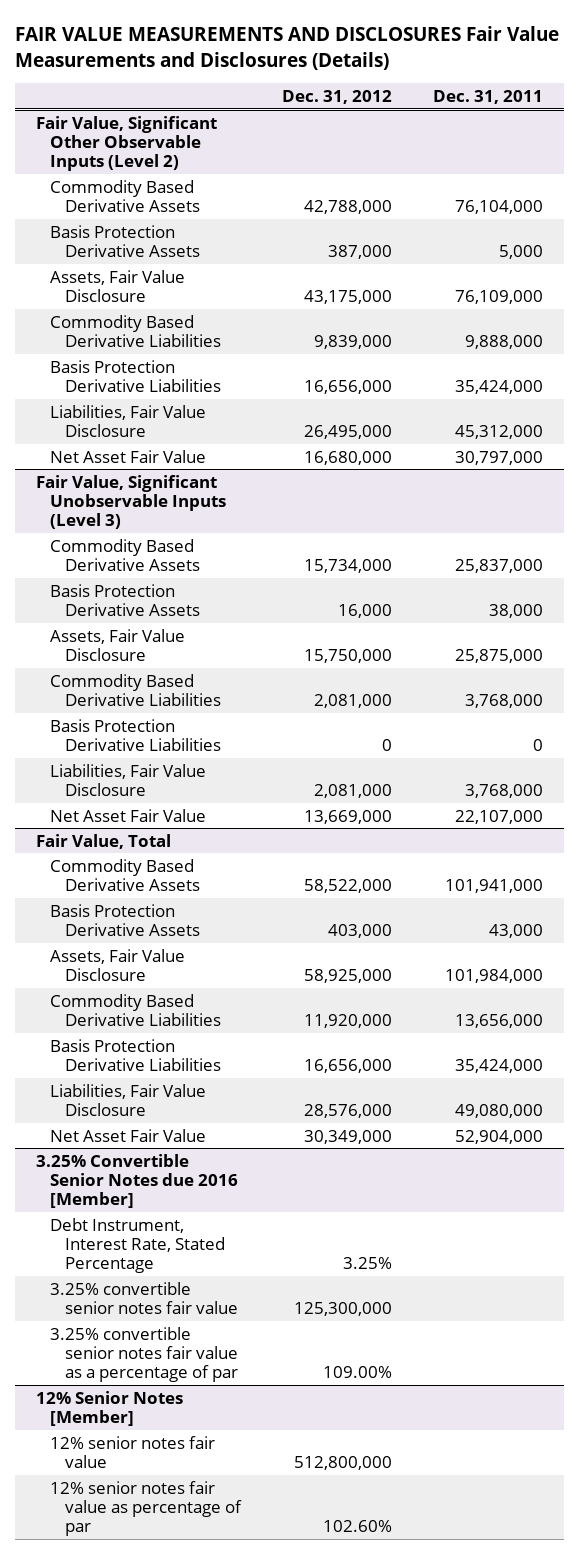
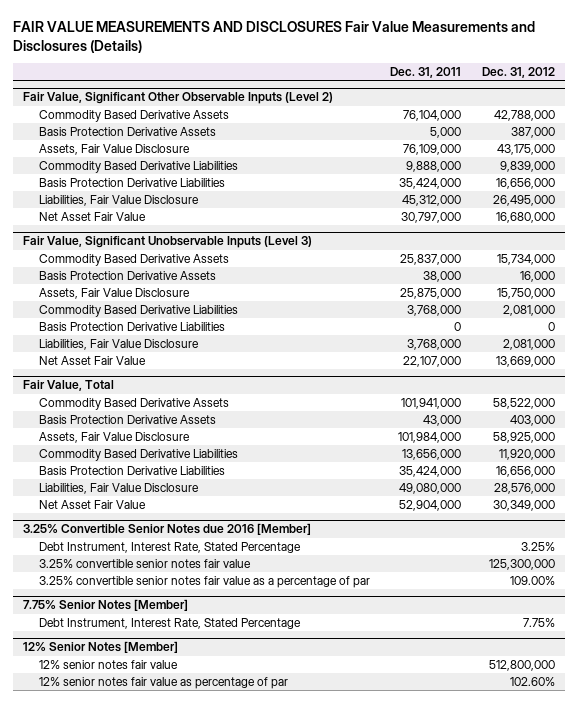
none -> [23,599,189,612] 7.75% Senior Notes [Member]
none -> [38,618,301,630] Debt Instrument, Interest Rate, Stated Percentage

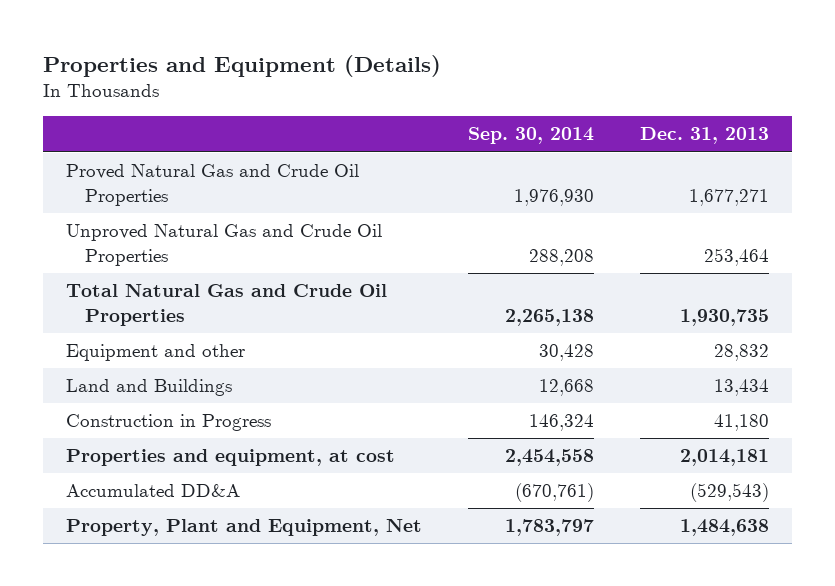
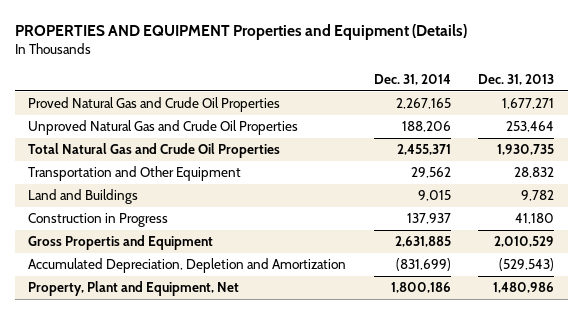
[42,55,441,78] Properties and Equipment (Details) -> [14,23,467,40] PROPERTIES AND EQUIPMENT Properties and Equipment (Details)
[467,127,594,145] Sep. 30, 2014 -> none
none -> [373,74,451,86] Dec. 31, 2014
[65,344,245,362] Equipment and other -> [28,166,242,182] Transportation and Other Equipment
[713,379,769,397] 13,434 -> [521,190,555,202] 9,782
[65,449,395,467] Properties and equipment, at cost -> [28,235,214,251] Gross Propertis and Equipment
[679,449,769,467] 2,014,181 -> [494,236,555,248] 2,010,529
[65,484,240,498] Accumulated DD&A -> [28,258,347,274] Accumulated Depreciation, Depletion and Amortization
[679,519,769,537] 1,484,638 -> [493,282,555,294] 1,480,986

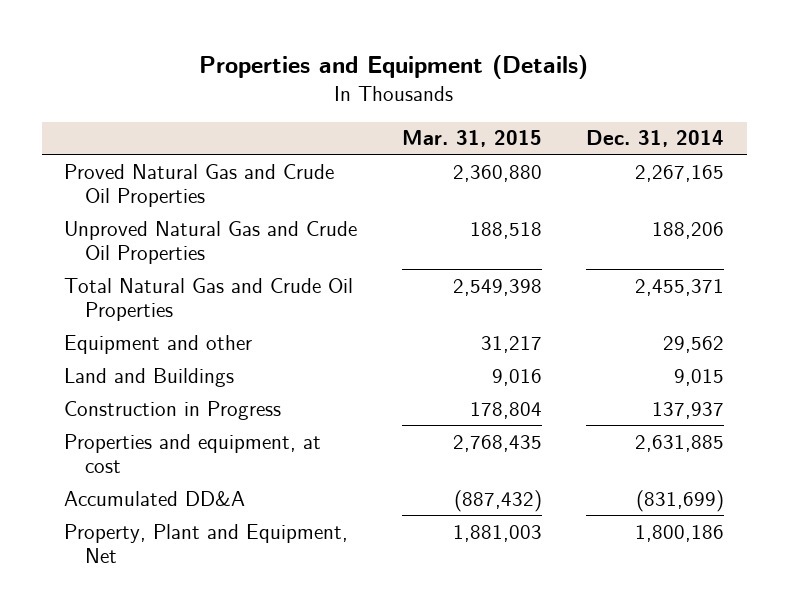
[14,23,467,40] PROPERTIES AND EQUIPMENT Properties and Equipment (Details) -> [199,55,589,80] Properties and Equipment (Details)
[478,74,555,86] Dec. 31, 2013 -> none
none -> [401,130,542,148] Mar. 31, 2015
[28,166,242,182] Transportation and Other Equipment -> [63,334,252,354] Equipment and other
[28,235,214,251] Gross Propertis and Equipment -> [63,433,321,474] Properties and equipment, at cost
[28,258,347,274] Accumulated Depreciation, Depletion and Amortization -> [63,490,245,506] Accumulated DD&A

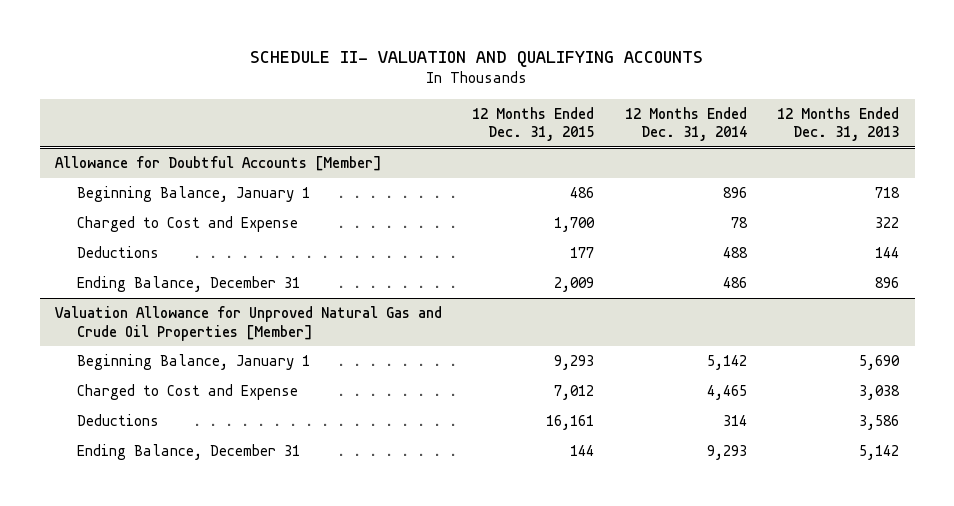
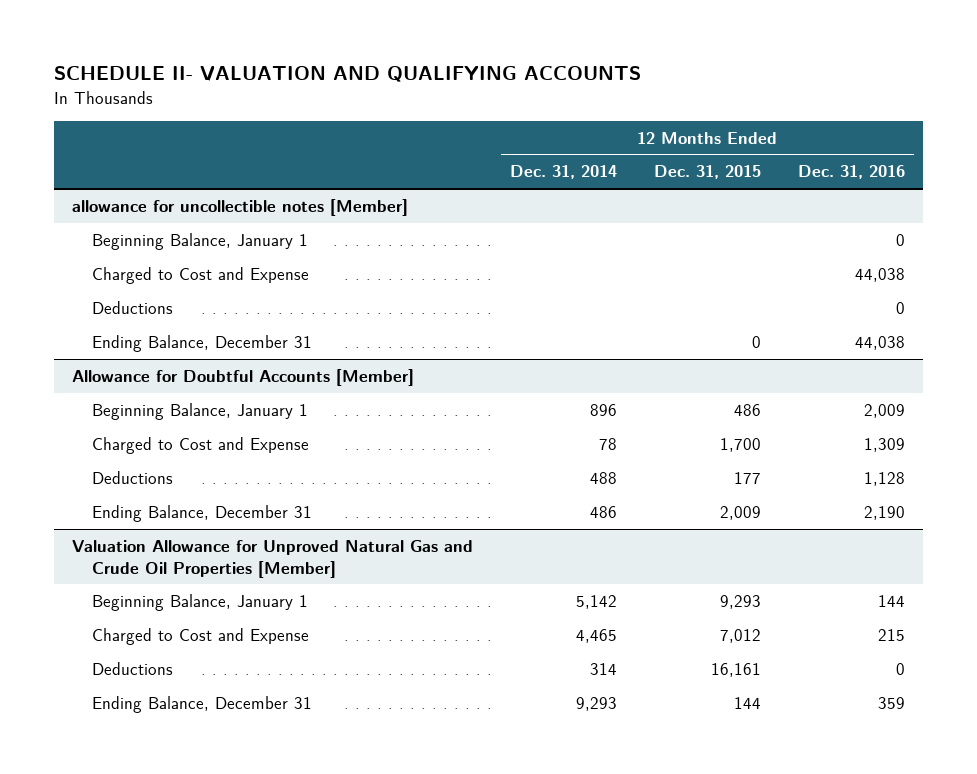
[777,106,900,142] 12 Months Ended Dec. 31, 2013 -> none
none -> [797,165,905,180] Dec. 31, 2016
none -> [72,198,409,216] allowance for uncollectible notes [Member]
none -> [92,232,309,250] Beginning Balance, January 1
none -> [92,266,310,284] Charged to Cost and Expense
none -> [92,300,174,314] Deductions
none -> [92,334,313,352] Ending Balance, December 31

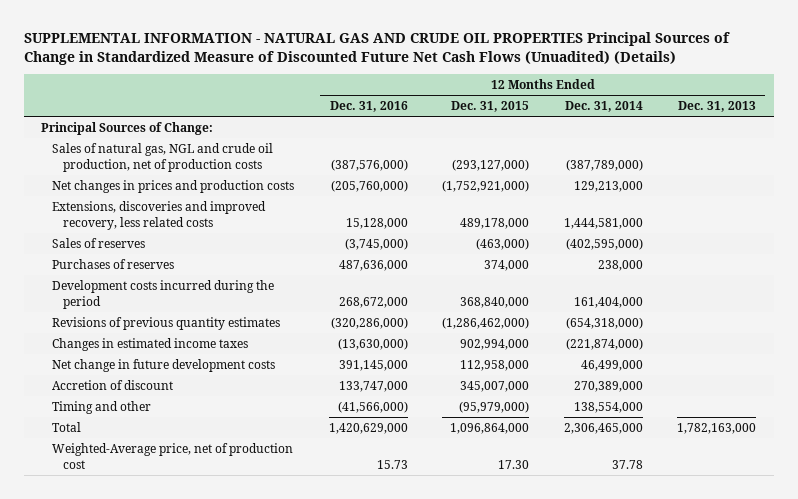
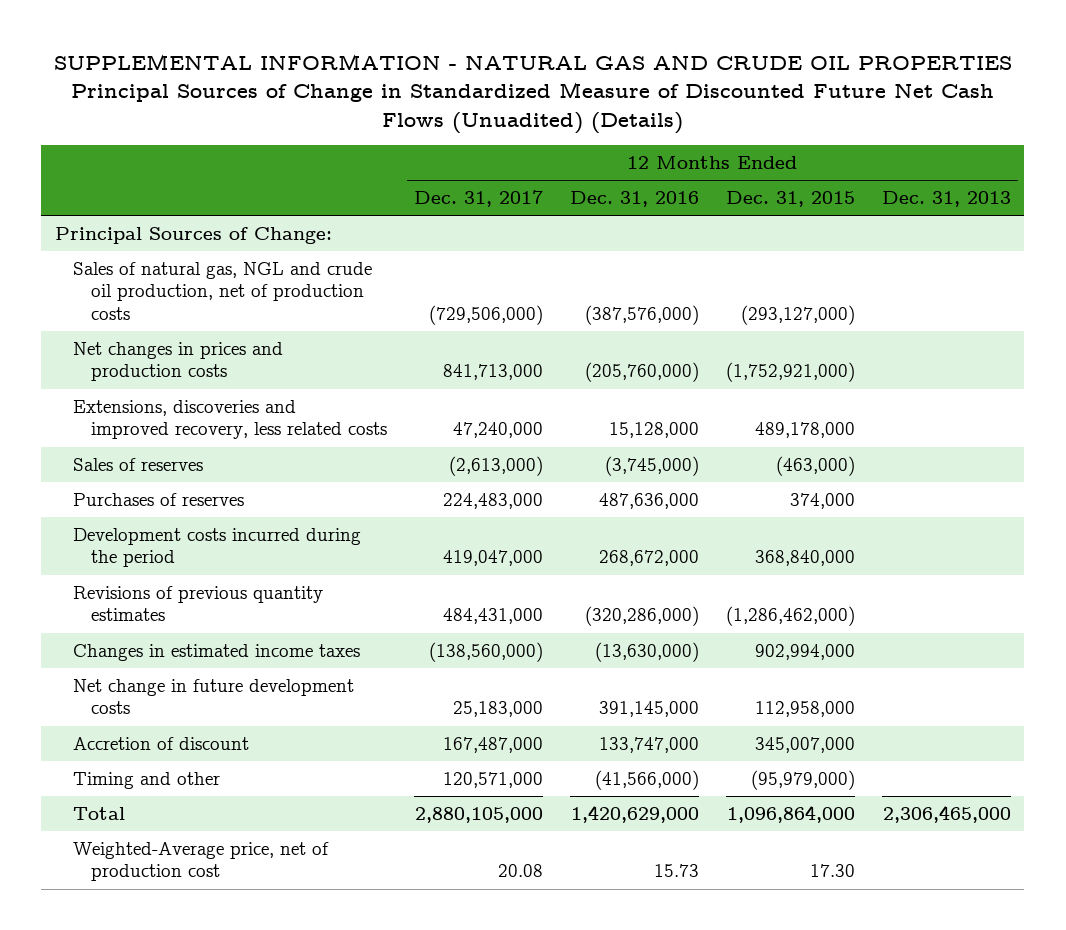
[564,101,643,113] Dec. 31, 2014 -> none
none -> [413,190,543,208] Dec. 31, 2017
[677,423,757,435] 1,782,163,000 -> [882,804,1011,823] 2,306,465,000

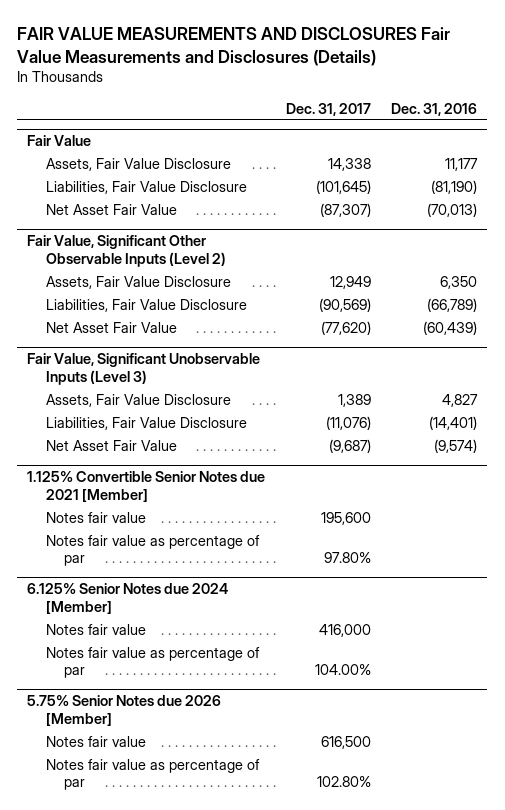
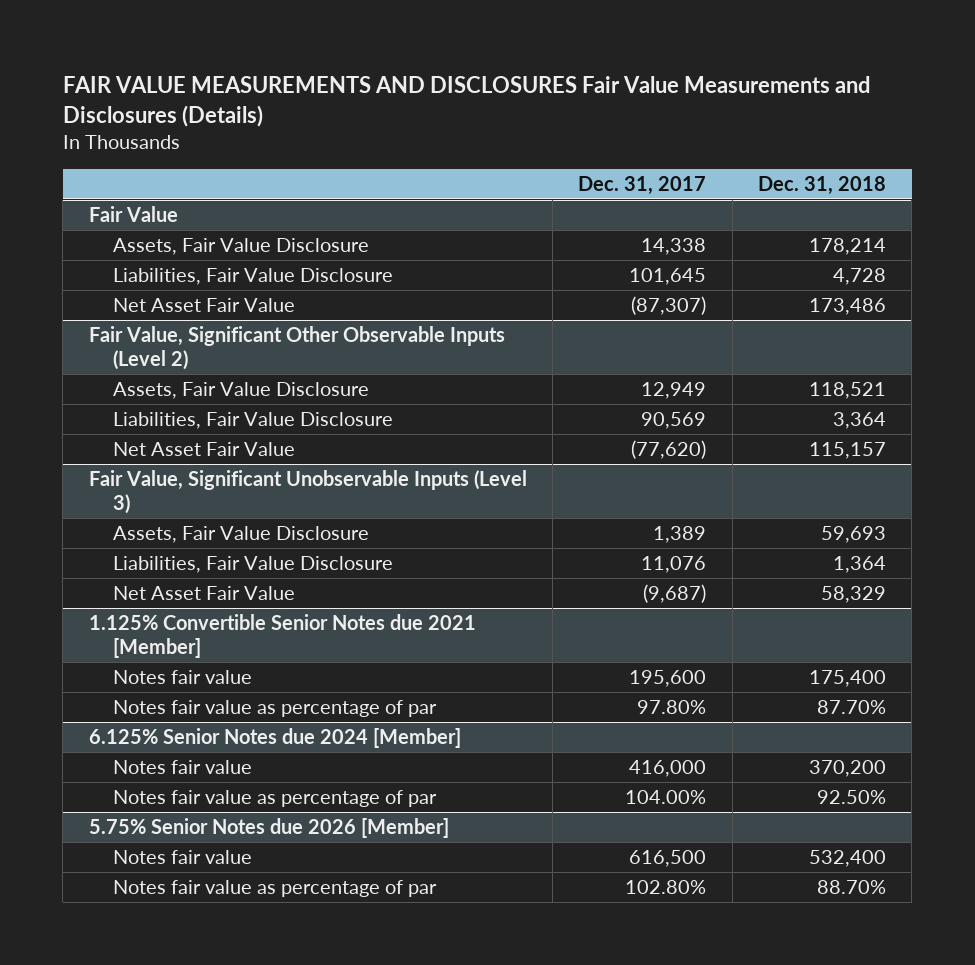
[391,102,478,116] Dec. 31, 2016 -> none
none -> [758,175,887,195] Dec. 31, 2018
[315,179,371,194] (101,645) -> [629,268,707,286] 101,645
[318,297,371,312] (90,569) -> [641,412,707,430] 90,569
[325,415,371,430] (11,076) -> [641,556,707,574] 11,076

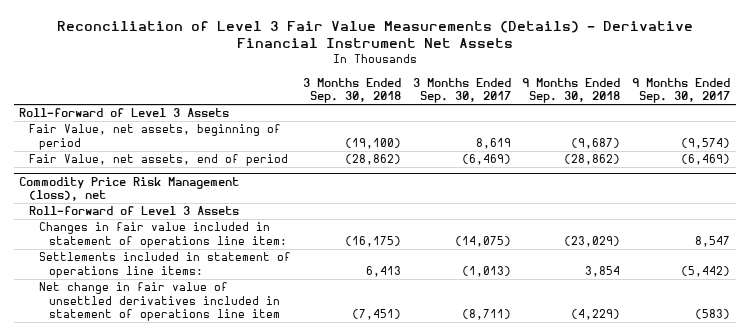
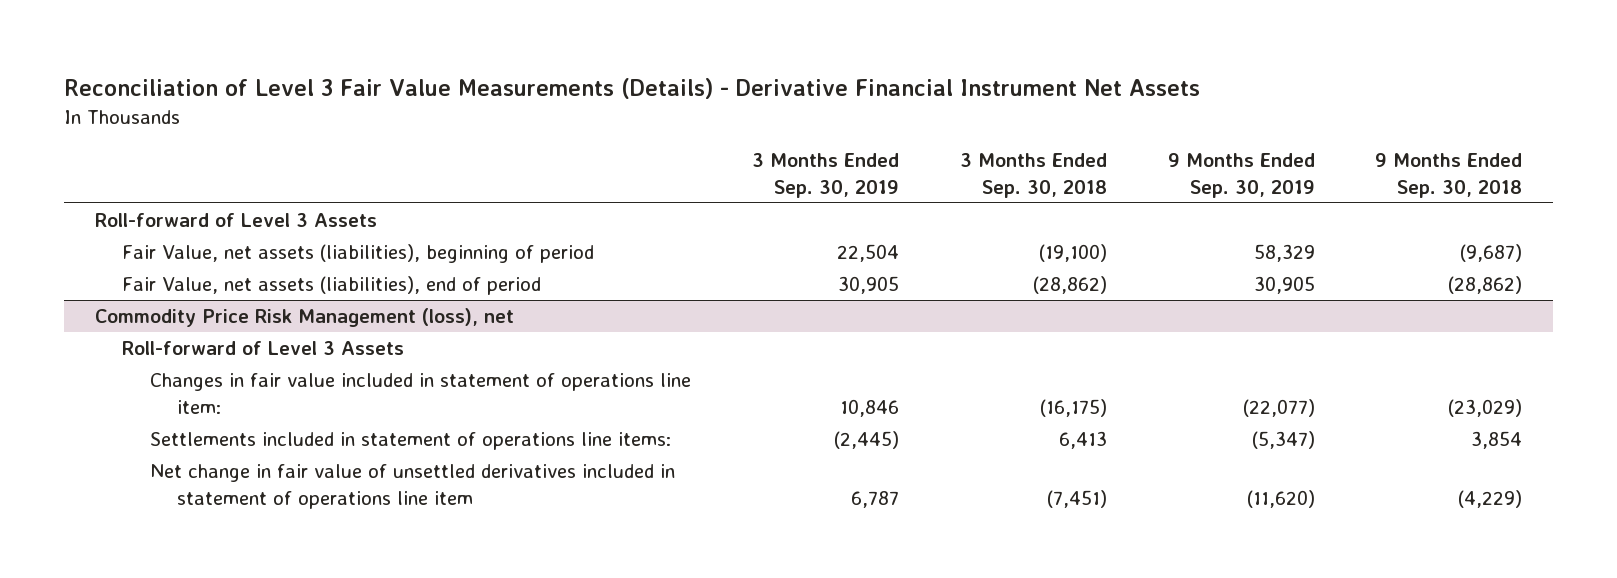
[412,77,511,104] 3 Months Ended Sep. 30, 2017 -> none
[632,77,731,104] 9 Months Ended Sep. 30, 2017 -> none
none -> [751,153,899,198] 3 Months Ended Sep. 30, 2019
none -> [1167,153,1315,198] 9 Months Ended Sep. 30, 2019
[29,124,282,150] Fair Value, net assets, beginning of period -> [122,244,595,264] Fair Value, net assets (liabilities), beginning of period
[29,154,289,167] Fair Value, net assets, end of period -> [122,276,542,296] Fair Value, net assets (liabilities), end of period

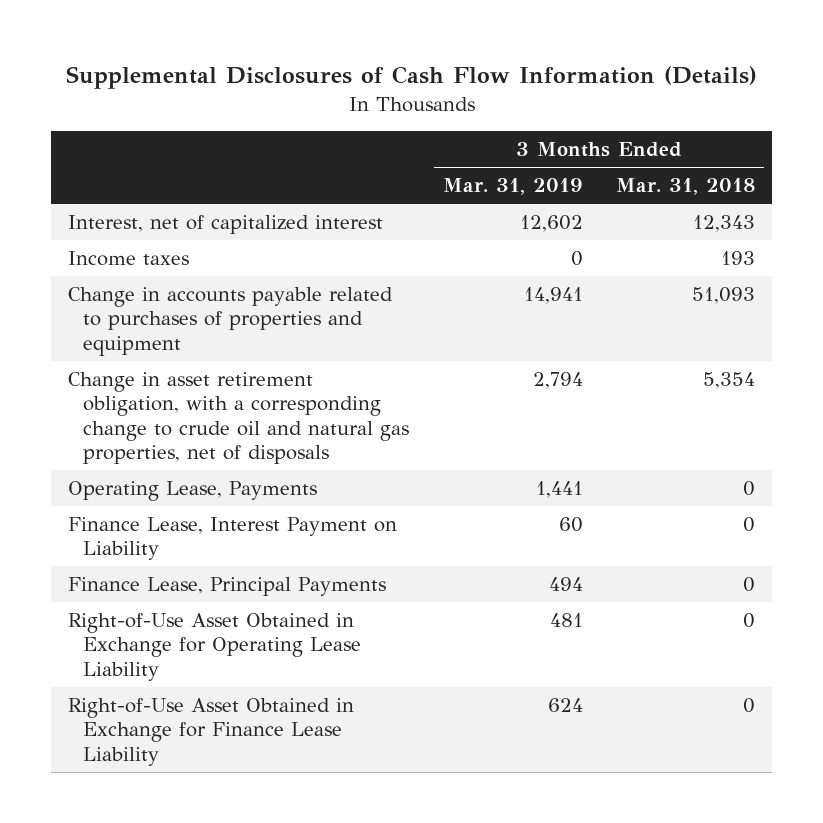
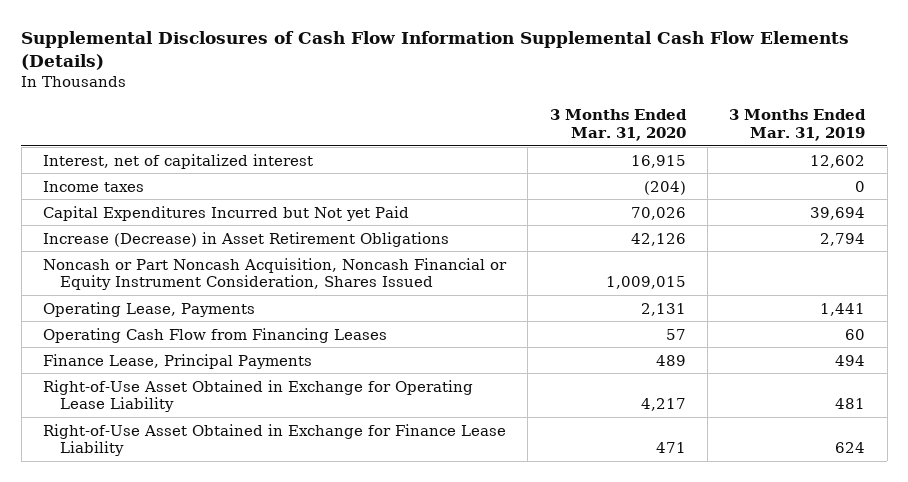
[65,66,757,90] Supplemental Disclosures of Cash Flow Information (Details) -> [21,31,850,71] Supplemental Disclosures of Cash Flow Information Supplemental Cash Flow Elements (Details)
[616,178,756,196] Mar. 31, 2018 -> none
none -> [549,109,687,141] 3 Months Ended Mar. 31, 2020
[67,287,393,356] Change in accounts payable related to purchases of properties and equipment -> none
none -> [43,205,410,221] Capital Expenditures Incurred but Not yet Paid
[67,372,410,465] Change in asset retirement obligation, with a corresponding change to crude oil and natural gas properties, net of disposals -> [43,231,450,247] Increase (Decrease) in Asset Retirement Obligations
none -> [43,257,508,291] Noncash or Part Noncash Acquisition, Noncash Financial or Equity Instrument Consideration, Shares Issued
[67,517,397,561] Finance Lease, Interest Payment on Liability -> none
none -> [43,327,388,343] Operating Cash Flow from Financing Leases

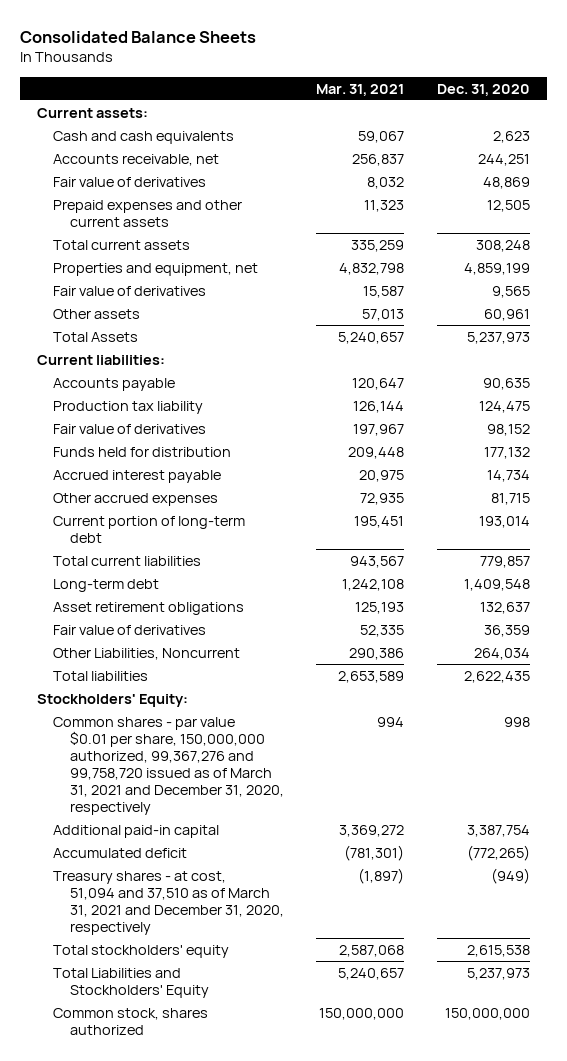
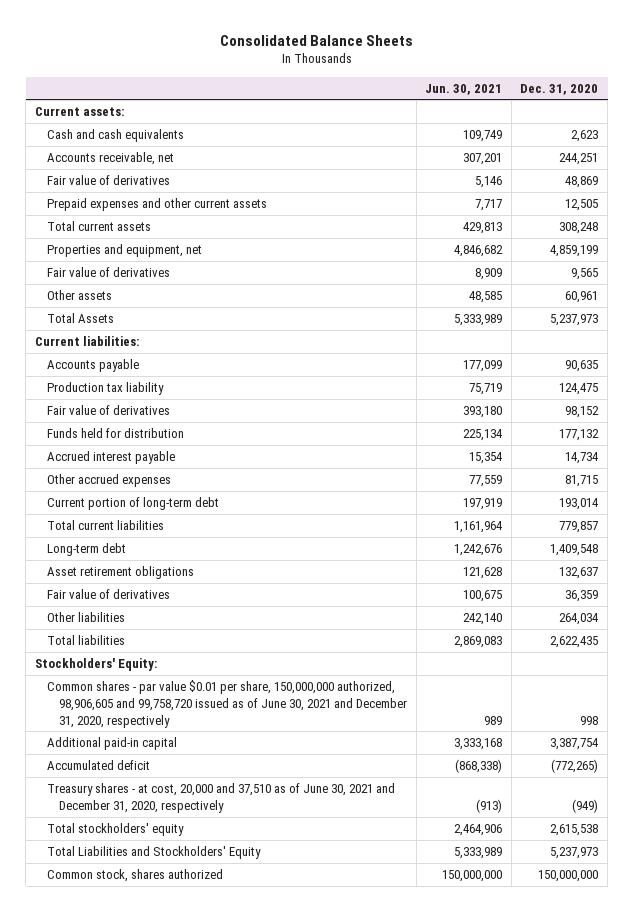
[316,83,405,96] Mar. 31, 2021 -> none
none -> [425,83,503,95] Jun. 30, 2021
[53,647,241,660] Other Liabilities, Noncurrent -> [46,611,125,622] Other liabilities
[53,716,284,815] Common shares - par value $0.01 per share, 150,000,000 authorized, 99,367,276 and 99,758,720 issued as of March 31, 2021 and December 31, 2020, respectively -> [46,679,407,728] Common shares - par value $0.01 per share, 150,000,000 authorized, 98,906,605 and 99,758,720 issued as of June 30, 2021 and December 31, 2020, respectively
[53,870,284,935] Treasury shares - at cost, 51,094 and 37,510 as of March 31, 2021 and December 31, 2020, respectively -> [46,782,395,813] Treasury shares - at cost, 20,000 and 37,510 as of June 30, 2021 and December 31, 2020, respectively

